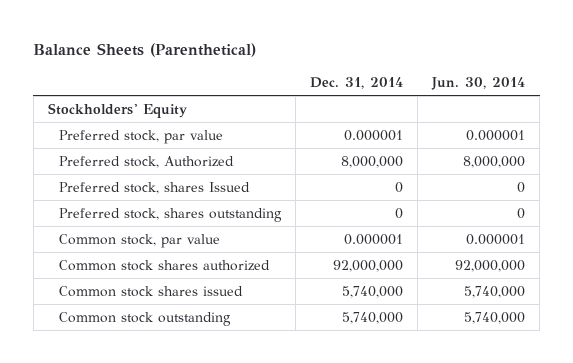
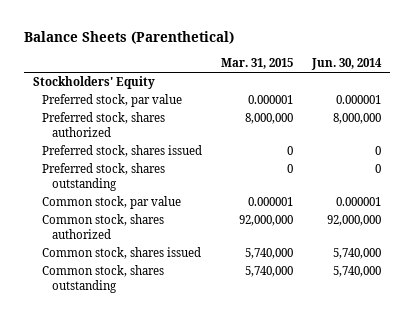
[310,77,404,90] Dec. 31, 2014 -> none
none -> [221,58,294,70] Mar. 31, 2015
[59,155,235,168] Preferred stock, Authorized -> [42,112,166,138] Preferred stock, shares authorized
[59,181,251,194] Preferred stock, shares Issued -> [42,145,203,158] Preferred stock, shares issued
[59,259,271,271] Common stock shares authorized -> [42,214,165,240] Common stock, shares authorized
[59,285,244,297] Common stock shares issued -> [42,247,202,260] Common stock, shares issued
[59,311,232,326] Common stock outstanding -> [42,265,165,294] Common stock, shares outstanding

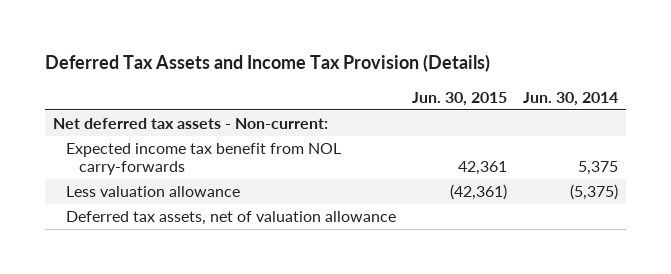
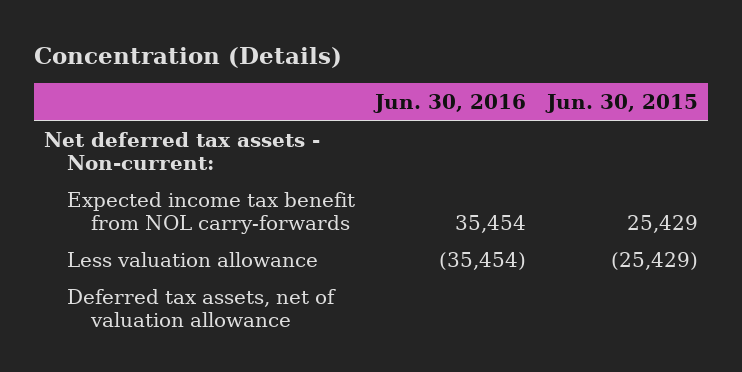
[44,54,490,73] Deferred Tax Assets and Income Tax Provision (Details) -> [33,46,342,68] Concentration (Details)
[522,91,618,106] Jun. 30, 2014 -> none
none -> [373,93,527,113] Jun. 30, 2016
[457,161,507,176] 42,361 -> [626,214,698,233] 25,429
[449,184,507,201] (42,361) -> [610,251,698,270] (25,429)

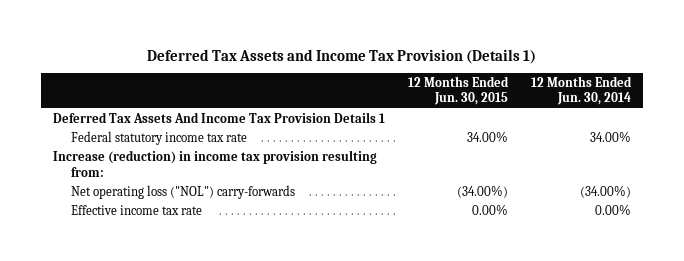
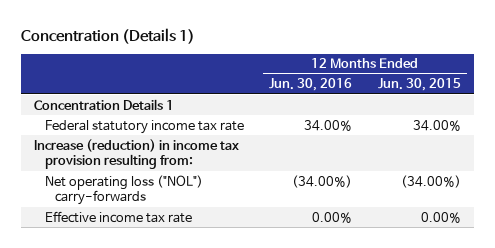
[146,48,536,64] Deferred Tax Assets and Income Tax Provision (Details 1) -> [20,27,195,44] Concentration (Details 1)
[531,75,633,106] 12 Months Ended Jun. 30, 2014 -> none
none -> [269,78,353,92] Jun. 30, 2016
[52,111,385,123] Deferred Tax Assets And Income Tax Provision Details 1 -> [33,98,174,110] Concentration Details 1

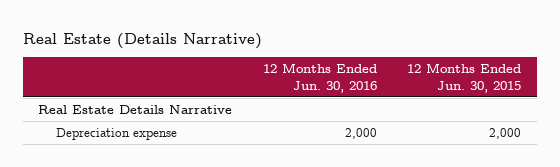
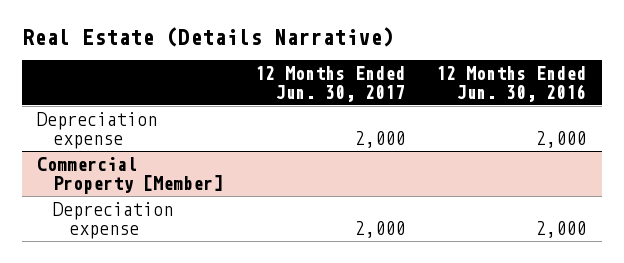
[407,62,522,93] 12 Months Ended Jun. 30, 2015 -> none
none -> [254,66,405,102] 12 Months Ended Jun. 30, 2017
[38,105,233,115] Real Estate Details Narrative -> none
none -> [37,157,224,194] Commercial Property [Member]
none -> [53,202,174,239] Depreciation expense

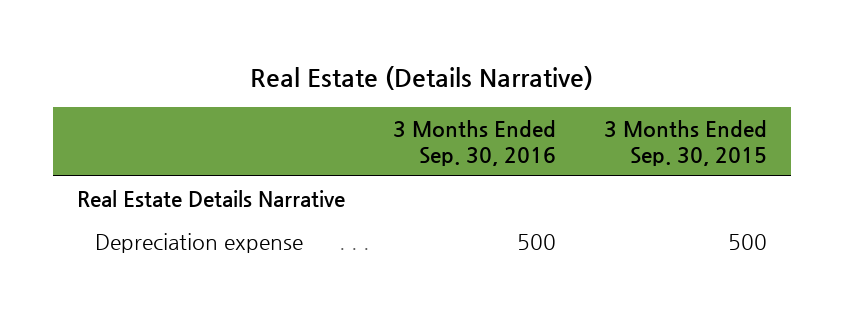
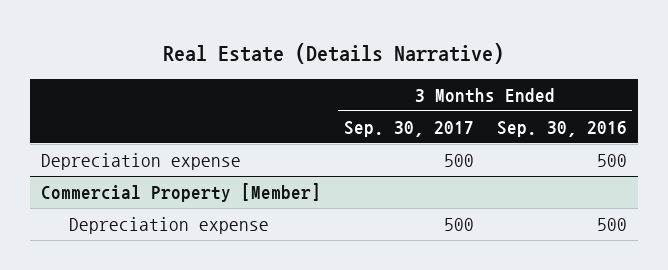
[604,119,768,166] 3 Months Ended Sep. 30, 2015 -> none
none -> [344,121,475,138] Sep. 30, 2017
[76,189,345,207] Real Estate Details Narrative -> none
none -> [41,183,322,203] Commercial Property [Member]
none -> [68,217,269,235] Depreciation expense

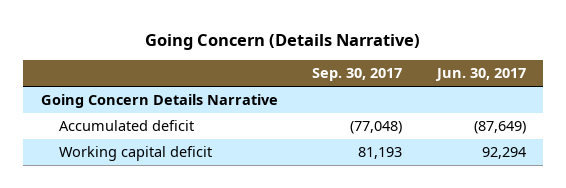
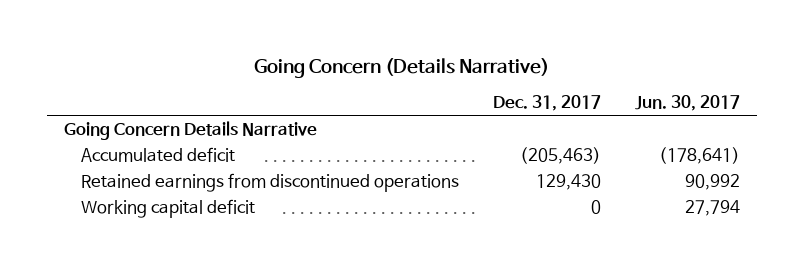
[312,68,403,82] Sep. 30, 2017 -> none
none -> [493,95,602,112] Dec. 31, 2017
[473,121,526,135] (87,649) -> [659,146,741,164] (178,641)
none -> [81,172,460,192] Retained earnings from discontinued operations
[481,147,526,160] 92,294 -> [685,199,741,216] 27,794

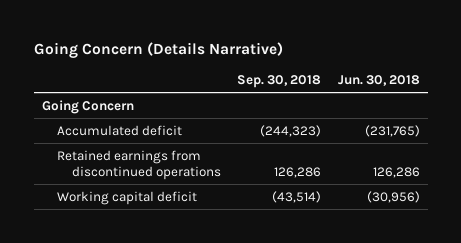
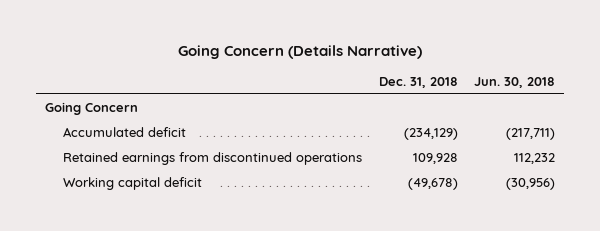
[237,75,322,89] Sep. 30, 2018 -> none
none -> [378,76,458,88] Dec. 31, 2018
[364,124,420,137] (231,765) -> [506,128,556,141] (217,711)
[372,166,420,178] 126,286 -> [514,153,556,165] 112,232

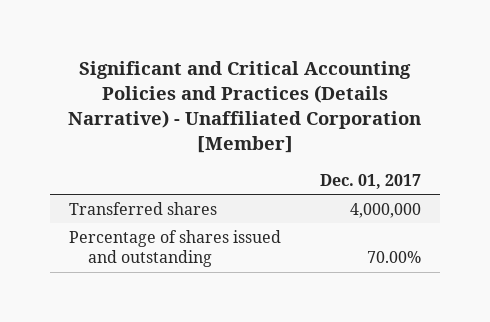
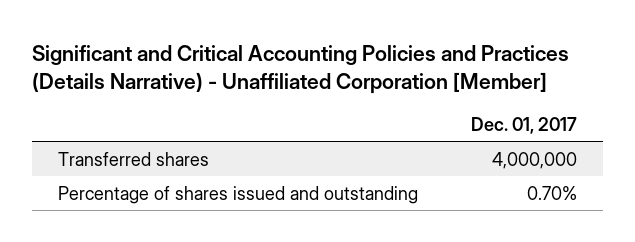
[366,251,421,264] 70.00% -> [526,185,577,200] 0.70%

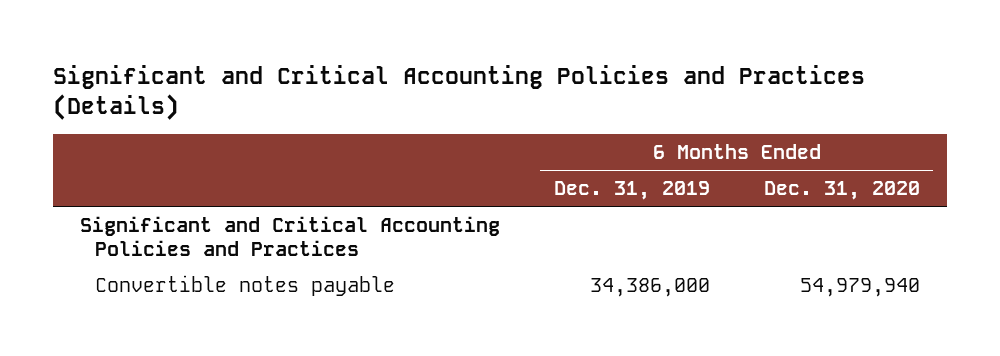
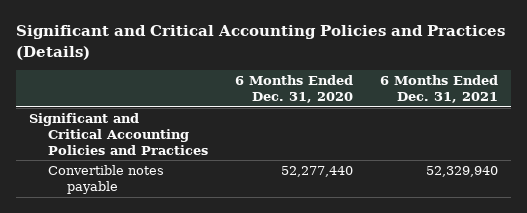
[553,181,710,201] Dec. 31, 2019 -> none
none -> [379,75,498,103] 6 Months Ended Dec. 31, 2021
[799,277,920,297] 54,979,940 -> [281,166,354,178] 52,277,440

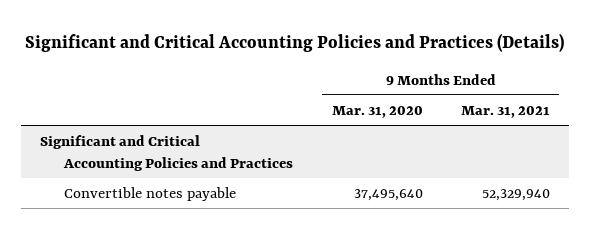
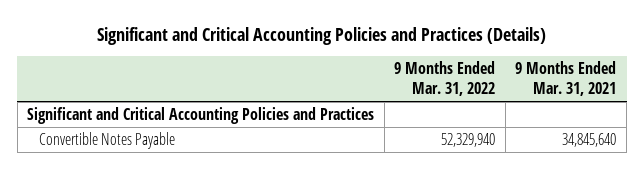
[331,105,423,118] Mar. 31, 2020 -> none
none -> [394,61,496,96] 9 Months Ended Mar. 31, 2022
[64,186,237,201] Convertible notes payable -> [39,132,176,150] Convertible Notes Payable
[481,188,550,201] 52,329,940 -> [562,133,617,148] 34,845,640

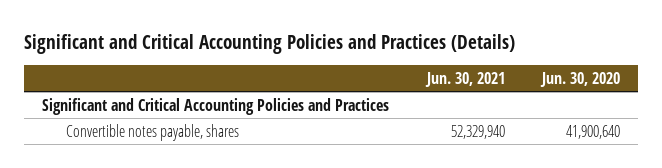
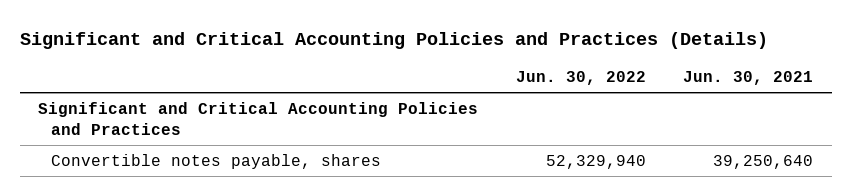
[539,71,620,87] Jun. 30, 2020 -> none
none -> [515,70,646,85] Jun. 30, 2022
[450,124,505,139] 52,329,940 -> [713,154,814,169] 39,250,640

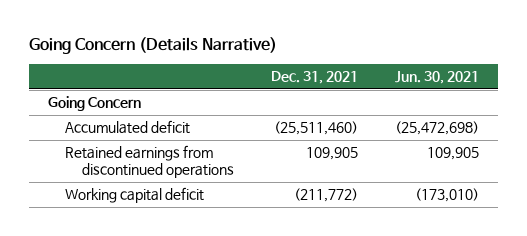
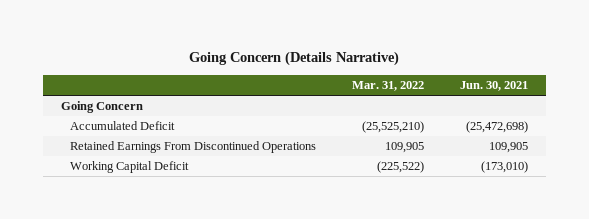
[270,71,358,85] Dec. 31, 2021 -> none
none -> [351,81,424,92] Mar. 31, 2022
[64,120,190,135] Accumulated deficit -> [69,121,175,131] Accumulated Deficit
[64,145,234,179] Retained earnings from discontinued operations -> [69,141,316,154] Retained Earnings From Discontinued Operations
[64,187,204,204] Working capital deficit -> [69,161,189,174] Working Capital Deficit

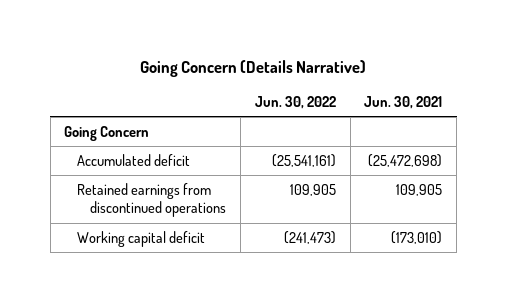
[351,81,424,92] Mar. 31, 2022 -> none
none -> [254,96,336,110] Jun. 30, 2022
[69,121,175,131] Accumulated Deficit -> [77,153,191,166] Accumulated deficit
[69,141,316,154] Retained Earnings From Discontinued Operations -> [77,182,227,218] Retained earnings from discontinued operations
[69,161,189,174] Working Capital Deficit -> [77,230,206,247] Working capital deficit

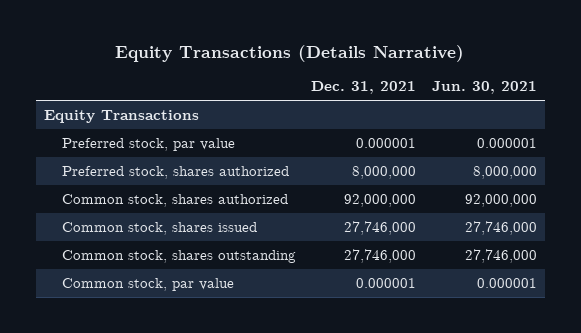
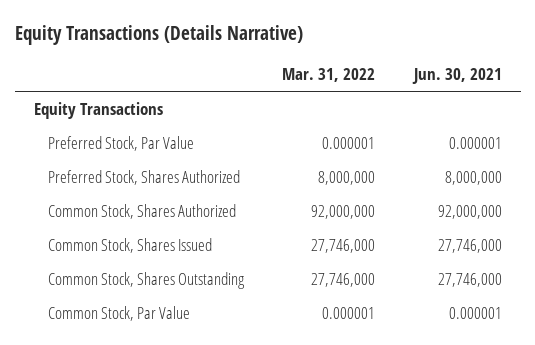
[311,81,417,95] Dec. 31, 2021 -> none
none -> [282,67,376,82] Mar. 31, 2022
[62,137,236,151] Preferred stock, par value -> [48,135,195,151] Preferred Stock, Par Value
[62,165,290,179] Preferred stock, shares authorized -> [48,169,241,185] Preferred Stock, Shares Authorized
[62,193,289,207] Common stock, shares authorized -> [48,203,237,219] Common Stock, Shares Authorized
[62,221,258,235] Common stock, shares issued -> [48,237,213,253] Common Stock, Shares Issued
[62,249,297,263] Common stock, shares outstanding -> [48,271,246,289] Common Stock, Shares Outstanding
[62,277,235,291] Common stock, par value -> [48,305,191,321] Common Stock, Par Value

